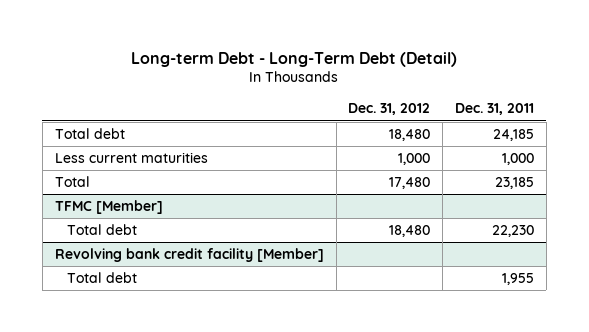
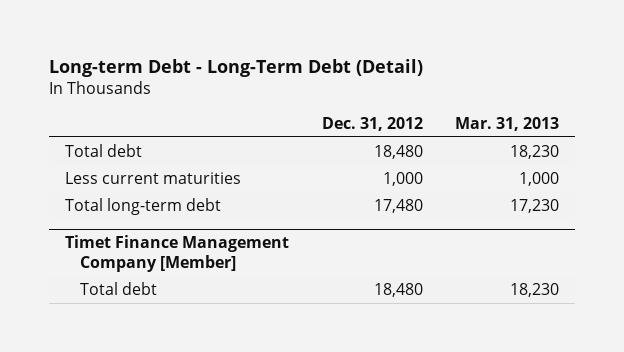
[455,103,535,116] Dec. 31, 2011 -> none
none -> [454,116,559,131] Mar. 31, 2013
[54,200,163,215] TFMC [Member] -> none
[54,176,90,188] Total -> [65,197,222,215] Total long-term debt
none -> [65,234,290,272] Timet Finance Management Company [Member]
[54,248,324,263] Revolving bank credit facility [Member] -> none
[67,272,138,284] Total debt -> none

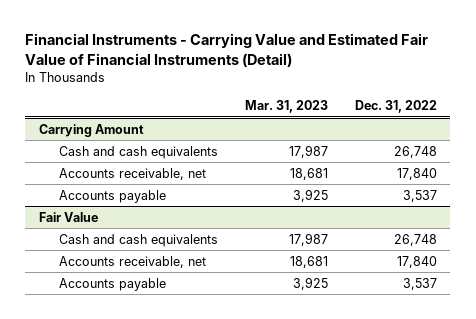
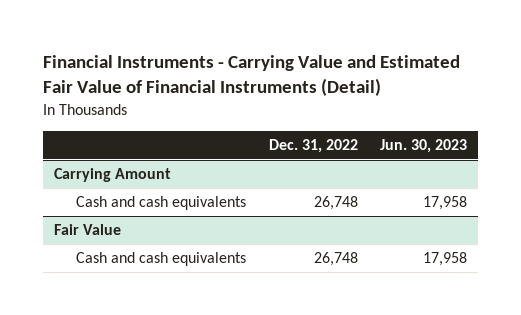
[245,100,329,114] Mar. 31, 2023 -> none
none -> [380,139,468,154] Jun. 30, 2023
[59,167,207,180] Accounts receivable, net -> none
[59,189,167,203] Accounts payable -> none
[59,255,207,268] Accounts receivable, net -> none
[59,277,167,291] Accounts payable -> none

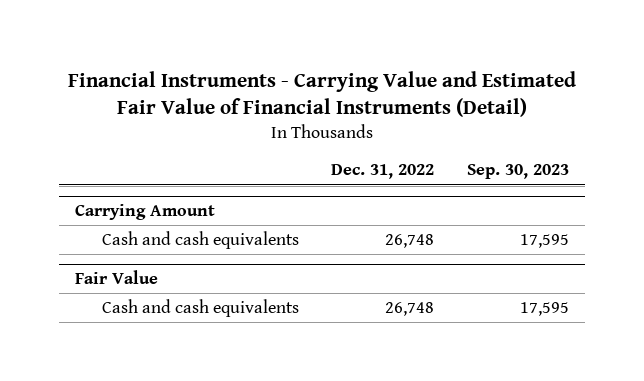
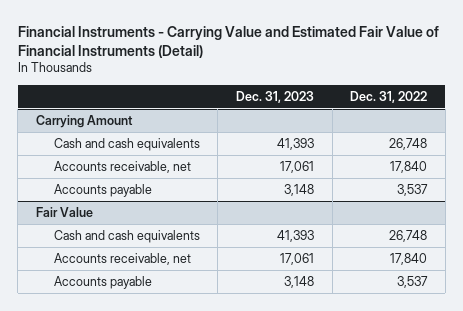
[466,164,569,180] Sep. 30, 2023 -> none
none -> [236,90,315,103] Dec. 31, 2023
none -> [53,160,191,173] Accounts receivable, net
none -> [53,183,152,197] Accounts payable
none -> [53,252,191,265] Accounts receivable, net
none -> [53,275,152,289] Accounts payable

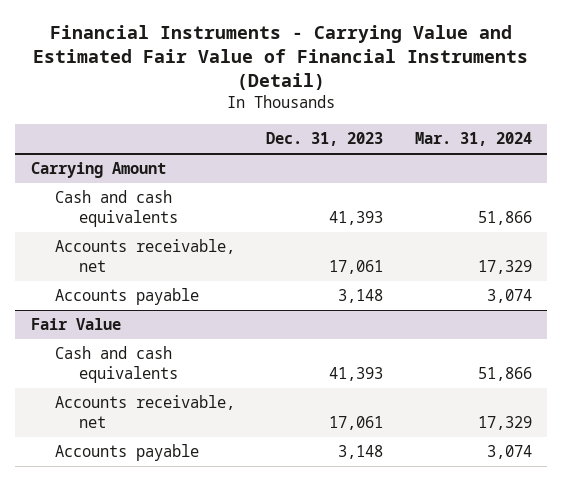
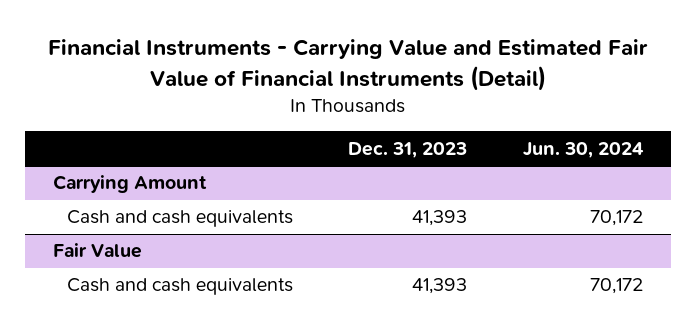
[414,132,532,147] Mar. 31, 2024 -> none
none -> [522,141,644,158] Jun. 30, 2024
[54,239,235,272] Accounts receivable, net -> none
[54,288,199,306] Accounts payable -> none
[54,395,235,428] Accounts receivable, net -> none
[54,444,199,462] Accounts payable -> none

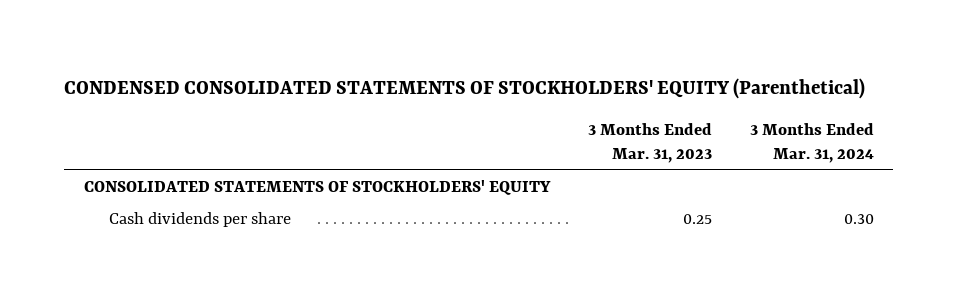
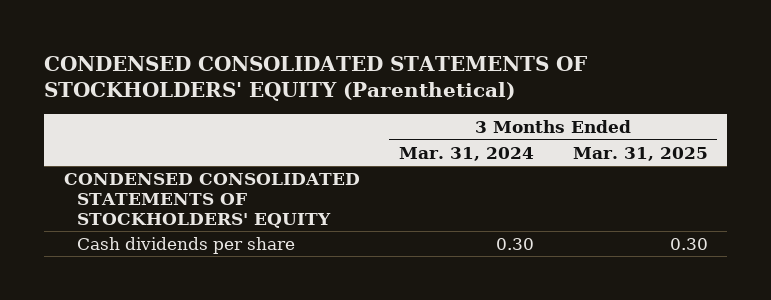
[587,122,712,164] 3 Months Ended Mar. 31, 2023 -> none
none -> [572,146,708,161] Mar. 31, 2025
[83,180,551,196] CONSOLIDATED STATEMENTS OF STOCKHOLDERS' EQUITY -> [63,172,360,228] CONDENSED CONSOLIDATED STATEMENTS OF STOCKHOLDERS' EQUITY

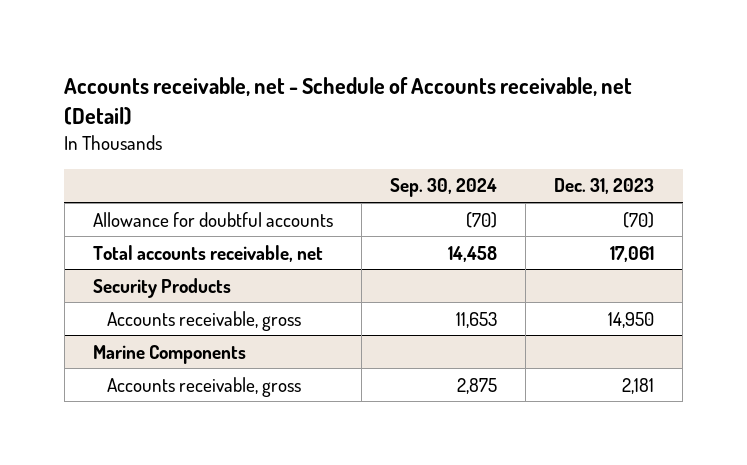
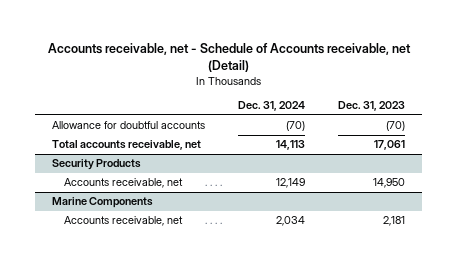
[390,178,498,198] Sep. 30, 2024 -> none
none -> [238,101,306,112] Dec. 31, 2024
[107,310,302,331] Accounts receivable, gross -> [63,178,183,189] Accounts receivable, net
[107,376,302,397] Accounts receivable, gross -> [63,216,183,227] Accounts receivable, net

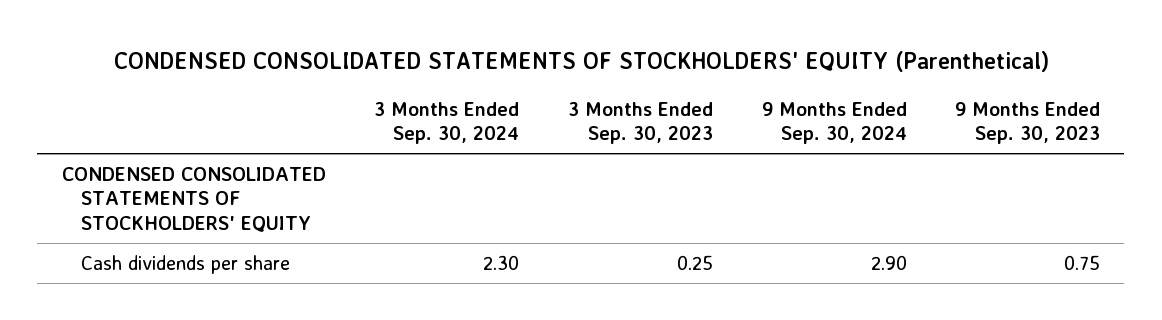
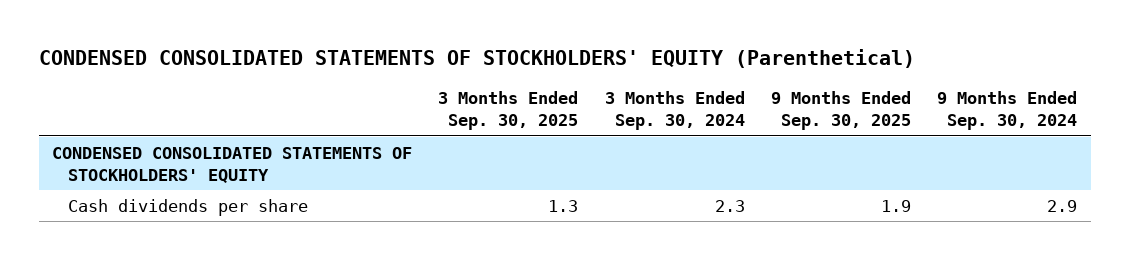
[567,101,713,145] 3 Months Ended Sep. 30, 2023 -> none
[955,101,1101,145] 9 Months Ended Sep. 30, 2023 -> none
none -> [438,91,579,131] 3 Months Ended Sep. 30, 2025
none -> [770,91,911,131] 9 Months Ended Sep. 30, 2025
[483,254,520,270] 2.30 -> [714,199,745,212] 2.3
[870,254,907,270] 2.90 -> [1047,199,1078,212] 2.9

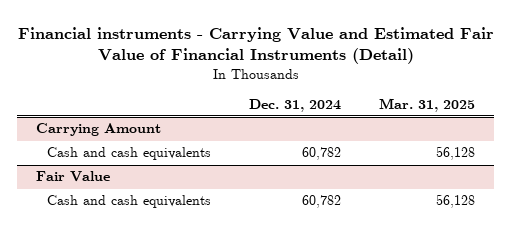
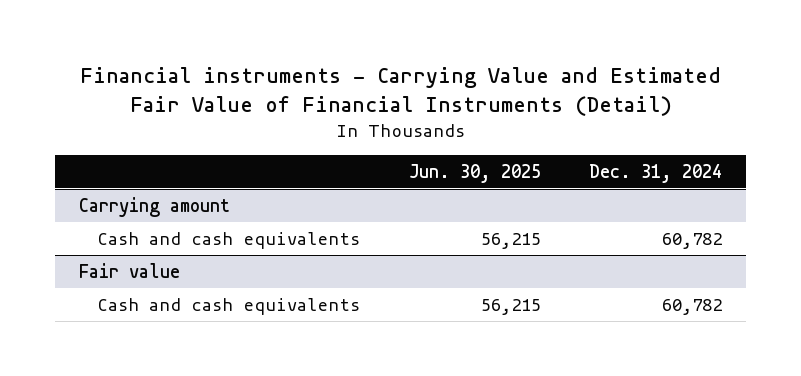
[379,97,476,112] Mar. 31, 2025 -> none
none -> [408,163,541,183] Jun. 30, 2025
[36,123,162,137] Carrying Amount -> [79,196,231,217] Carrying amount
[36,171,111,183] Fair Value -> [79,262,181,278] Fair value

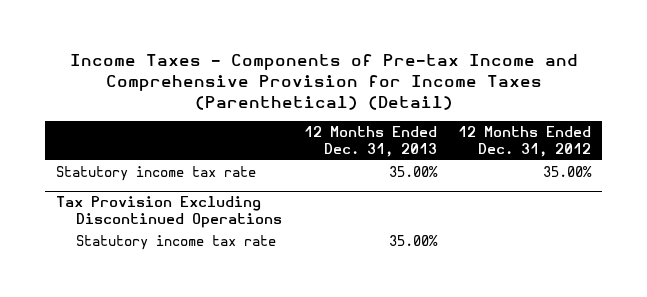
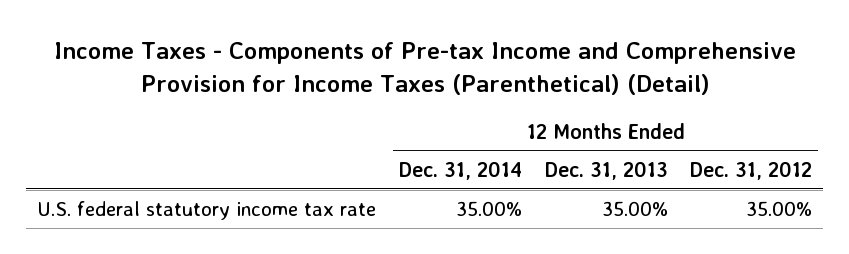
none -> [398,161,522,181] Dec. 31, 2014
[56,196,282,228] Tax Provision Excluding Discontinued Operations -> none
[75,235,276,251] Statutory income tax rate -> none
[56,166,257,182] Statutory income tax rate -> [37,201,377,221] U.S. federal statutory income tax rate

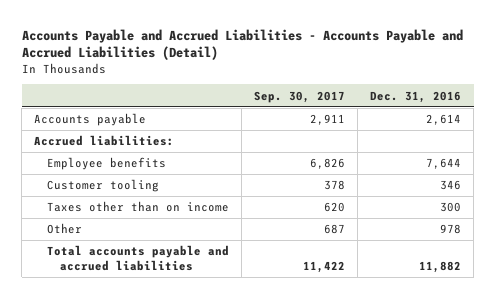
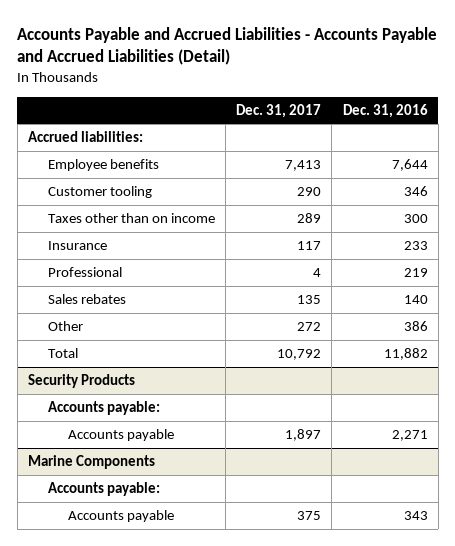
[254,90,346,103] Sep. 30, 2017 -> none
none -> [236,103,322,118] Dec. 31, 2017
[34,113,147,127] Accounts payable -> none
none -> [48,241,108,251] Insurance
none -> [48,267,123,278] Professional
none -> [48,294,127,305] Sales rebates
[440,224,462,235] 978 -> [403,321,428,332] 386
[47,245,230,271] Total accounts payable and accrued liabilities -> [48,348,79,359] Total
none -> [27,374,135,389] Security Products
none -> [48,401,161,416] Accounts payable:
none -> [68,429,175,442] Accounts payable
none -> [27,455,155,470] Marine Components
none -> [48,482,161,497] Accounts payable:
none -> [68,510,175,523] Accounts payable

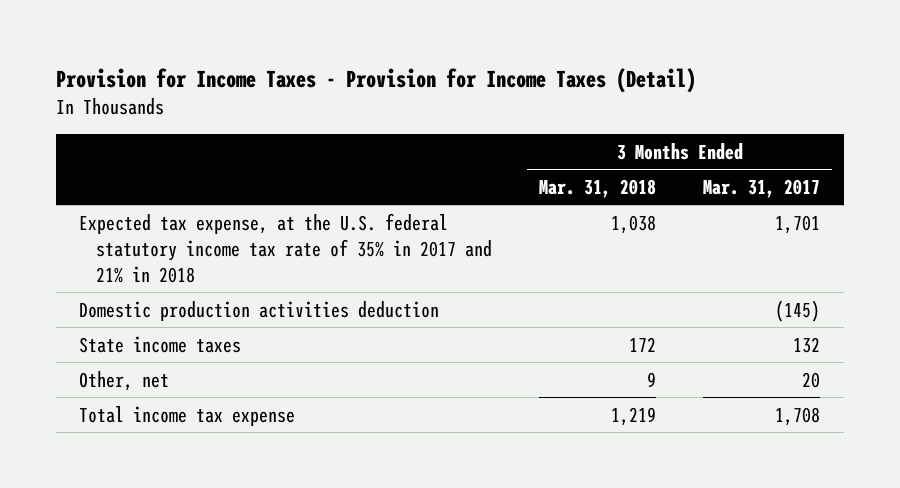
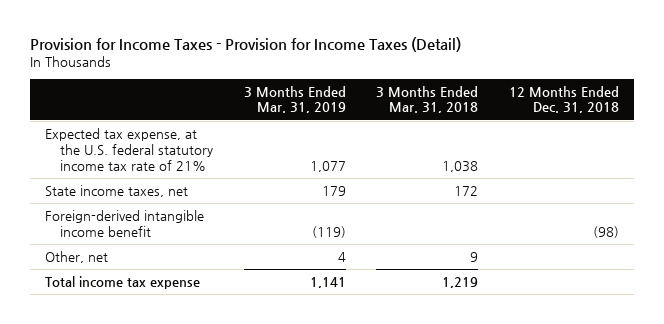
[703,178,821,198] Mar. 31, 2017 -> none
none -> [243,85,346,114] 3 Months Ended Mar. 31, 2019
none -> [509,85,620,114] 12 Months Ended Dec. 31, 2018
[79,300,440,321] Domestic production activities deduction -> none
[79,212,493,283] Expected tax expense, at the U.S. federal statutory income tax rate of 35% in 2017 and 21% in 2018 -> [45,127,214,171] Expected tax expense, at the U.S. federal statutory income tax rate of 21%
[79,335,242,353] State income taxes -> [45,184,189,197] State income taxes, net
none -> [45,209,205,237] Foreign-derived intangible income benefit

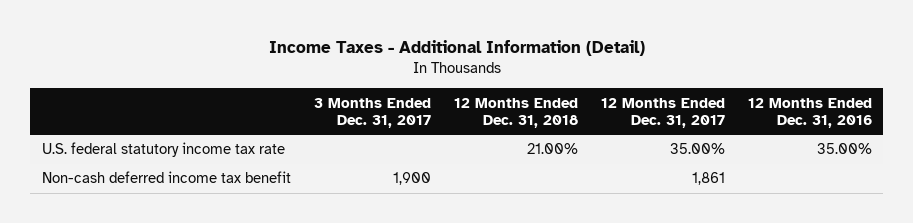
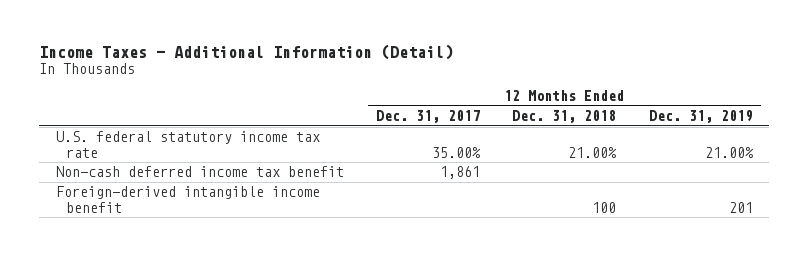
[313,97,431,129] 3 Months Ended Dec. 31, 2017 -> none
[747,97,872,129] 12 Months Ended Dec. 31, 2016 -> none
none -> [648,110,753,124] Dec. 31, 2019
none -> [55,186,320,213] Foreign-derived intangible income benefit

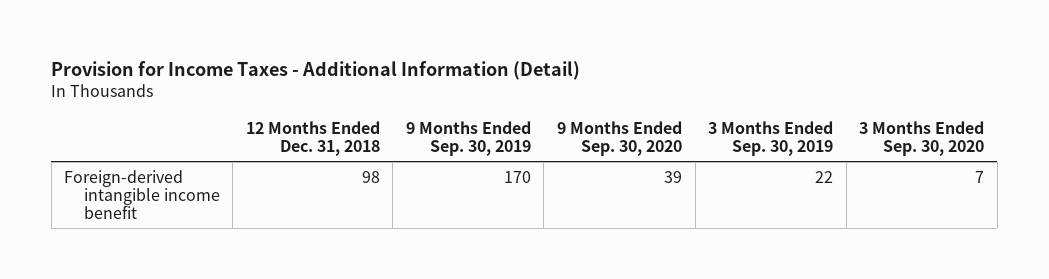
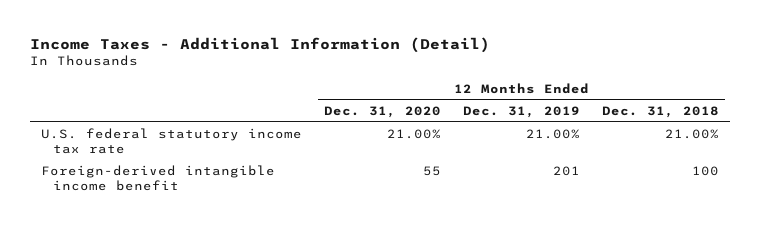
[51,60,581,80] Provision for Income Taxes - Additional Information (Detail) -> [29,36,490,53] Income Taxes - Additional Information (Detail)
[405,120,531,157] 9 Months Ended Sep. 30, 2019 -> none
[557,120,683,157] 9 Months Ended Sep. 30, 2020 -> none
[708,120,834,157] 3 Months Ended Sep. 30, 2019 -> none
[859,120,985,157] 3 Months Ended Sep. 30, 2020 -> none
none -> [323,106,441,119] Dec. 31, 2020
none -> [463,106,581,119] Dec. 31, 2019
none -> [40,128,302,155] U.S. federal statutory income tax rate
[361,170,380,183] 98 -> [692,166,720,177] 100

